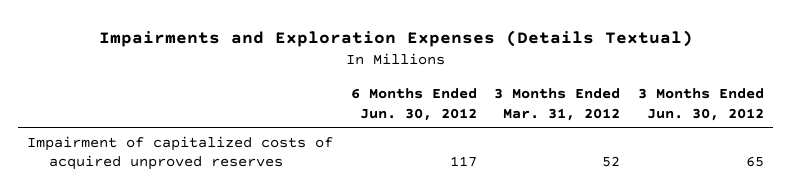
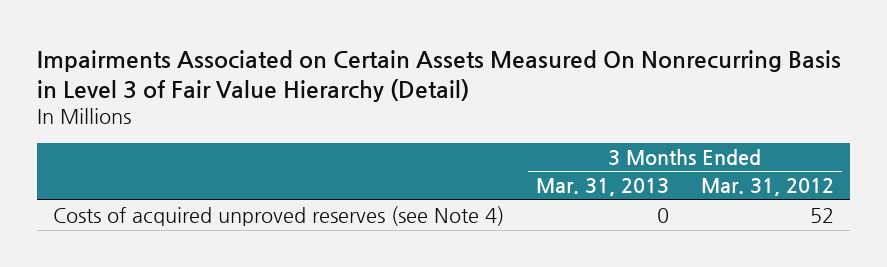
[98,29,693,47] Impairments and Exploration Expenses (Details Textual) -> [37,50,842,103] Impairments Associated on Certain Assets Measured On Nonrecurring Basis in Level 3 of Fair Value Hierarchy (Detail)
[350,88,477,121] 6 Months Ended Jun. 30, 2012 -> none
[637,88,764,121] 3 Months Ended Jun. 30, 2012 -> none
none -> [536,178,670,197] Mar. 31, 2013
[27,135,334,171] Impairment of capitalized costs of acquired unproved reserves -> [53,206,505,227] Costs of acquired unproved reserves (see Note 4)

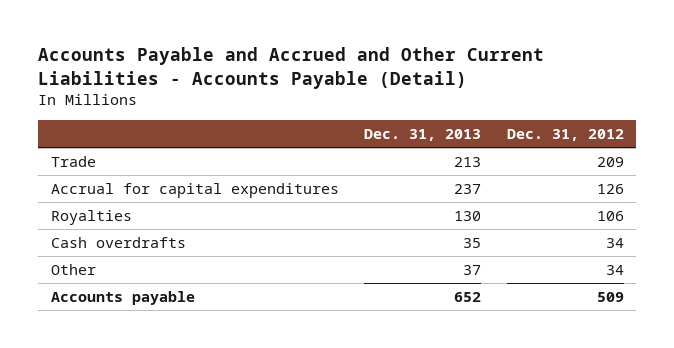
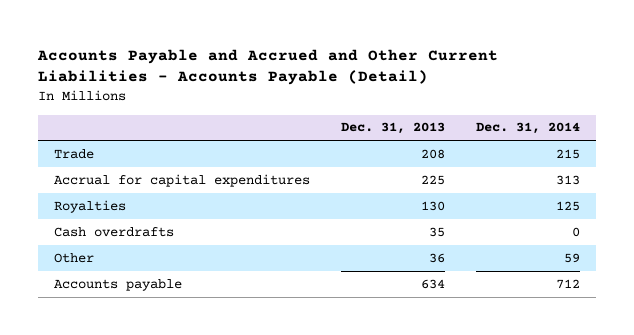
[506,128,624,141] Dec. 31, 2012 -> none
none -> [476,122,581,135] Dec. 31, 2014
[454,156,482,167] 213 -> [420,148,445,159] 208
[454,183,482,194] 237 -> [420,174,445,185] 225
[463,264,482,275] 37 -> [428,252,445,263] 36
[454,291,482,302] 652 -> [420,278,445,289] 634

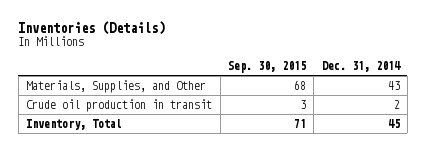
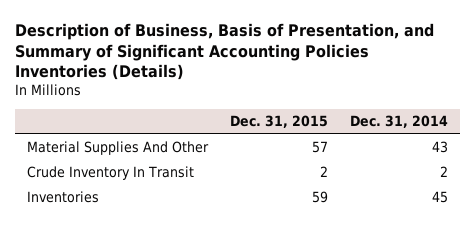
[18,21,166,36] Inventories (Details) -> [15,23,435,81] Description of Business, Basis of Presentation, and Summary of Significant Accounting Policies Inventories (Details)
[227,60,306,73] Sep. 30, 2015 -> none
none -> [229,115,328,129] Dec. 31, 2015
[26,80,207,94] Materials, Supplies, and Other -> [26,141,209,156] Material Supplies And Other
[26,99,213,113] Crude oil production in transit -> [26,166,194,181] Crude Inventory In Transit
[26,119,123,131] Inventory, Total -> [26,191,99,204] Inventories

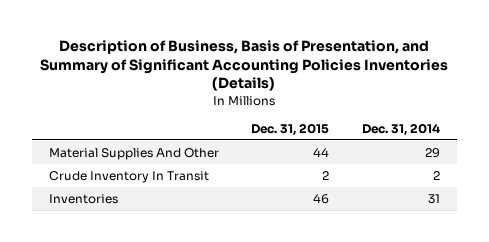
[311,141,328,154] 57 -> [313,147,330,157] 44
[432,141,449,154] 43 -> [425,147,441,158] 29
[311,191,328,204] 59 -> [313,193,330,204] 46
[432,191,449,204] 45 -> [428,193,441,204] 31

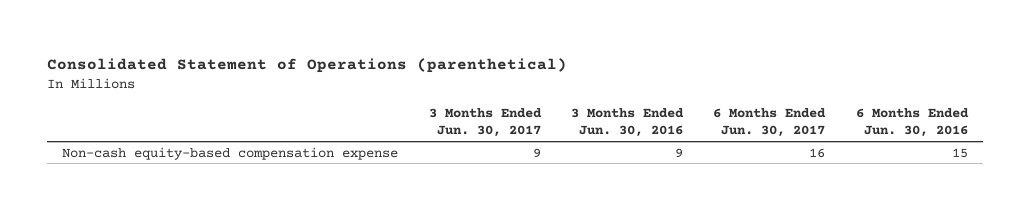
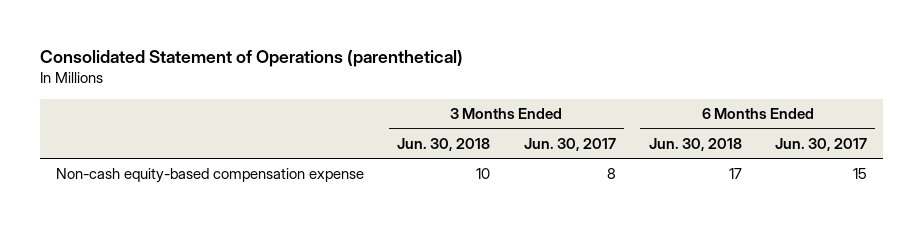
[571,107,685,138] 3 Months Ended Jun. 30, 2016 -> none
[855,107,969,138] 6 Months Ended Jun. 30, 2016 -> none
none -> [397,137,491,151] Jun. 30, 2018
none -> [648,137,742,151] Jun. 30, 2018
[532,147,541,158] 9 -> [606,168,616,180] 8
[809,147,826,158] 16 -> [852,168,867,180] 15

